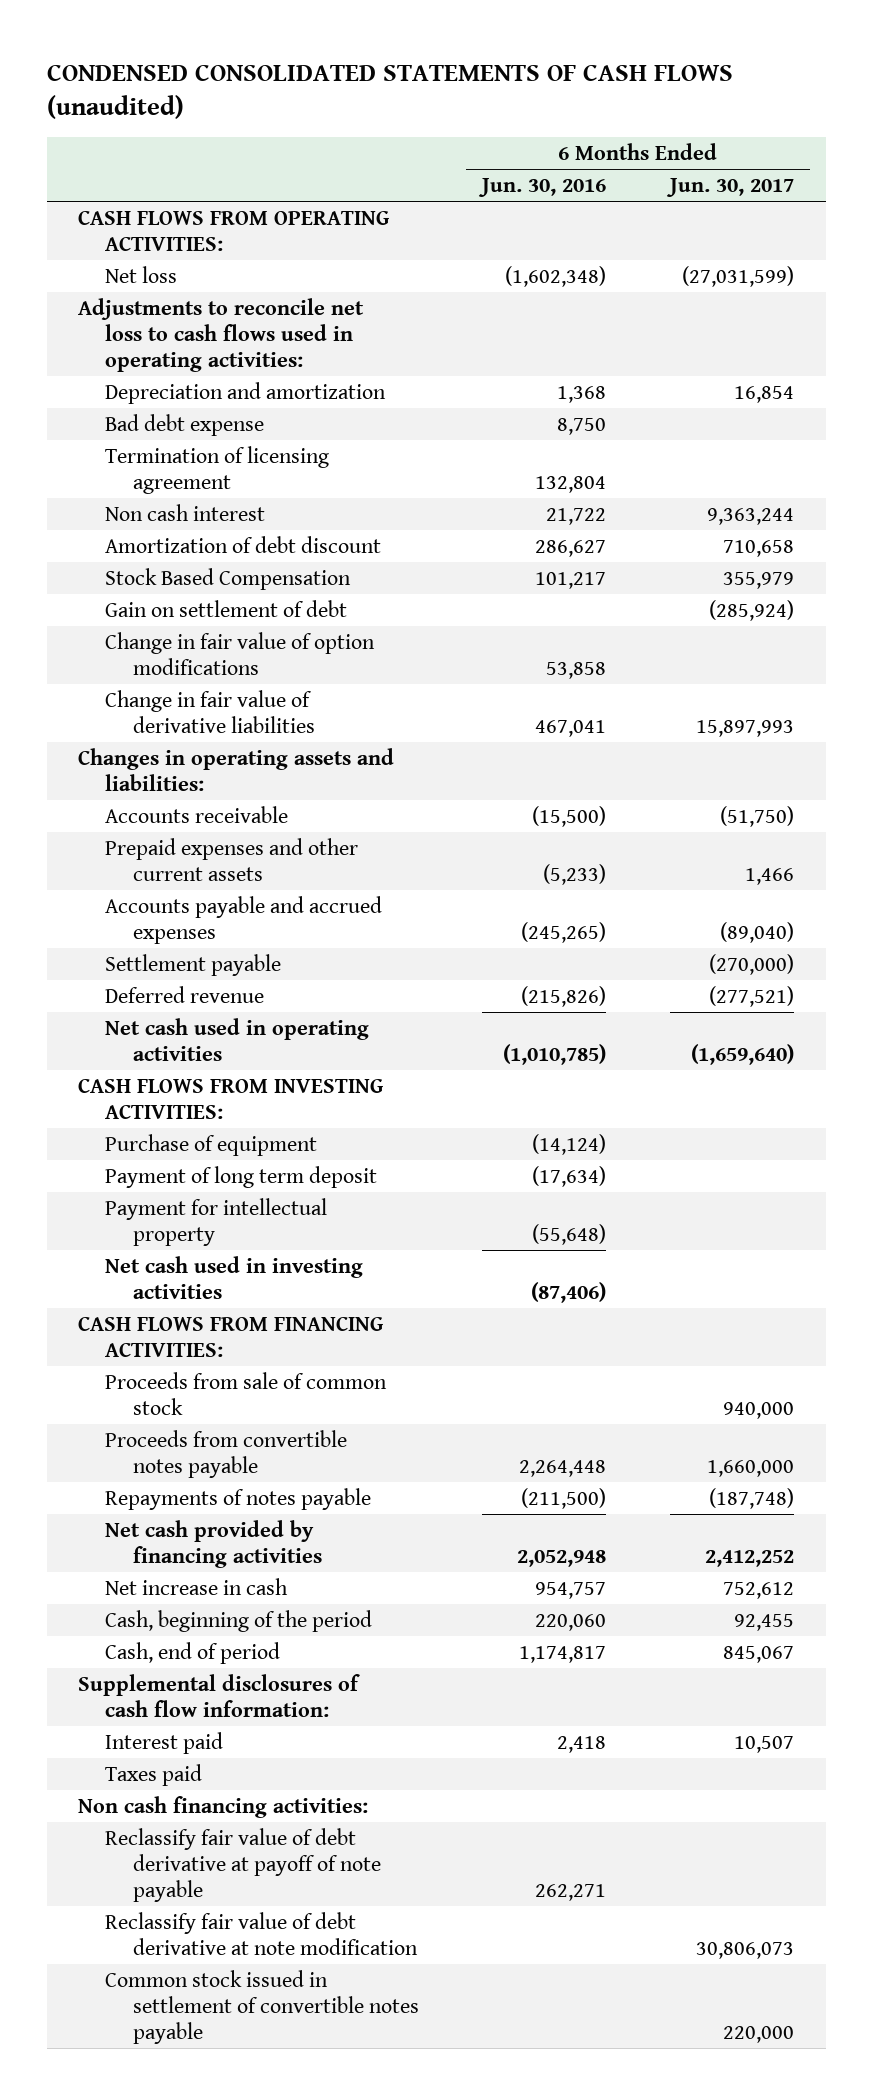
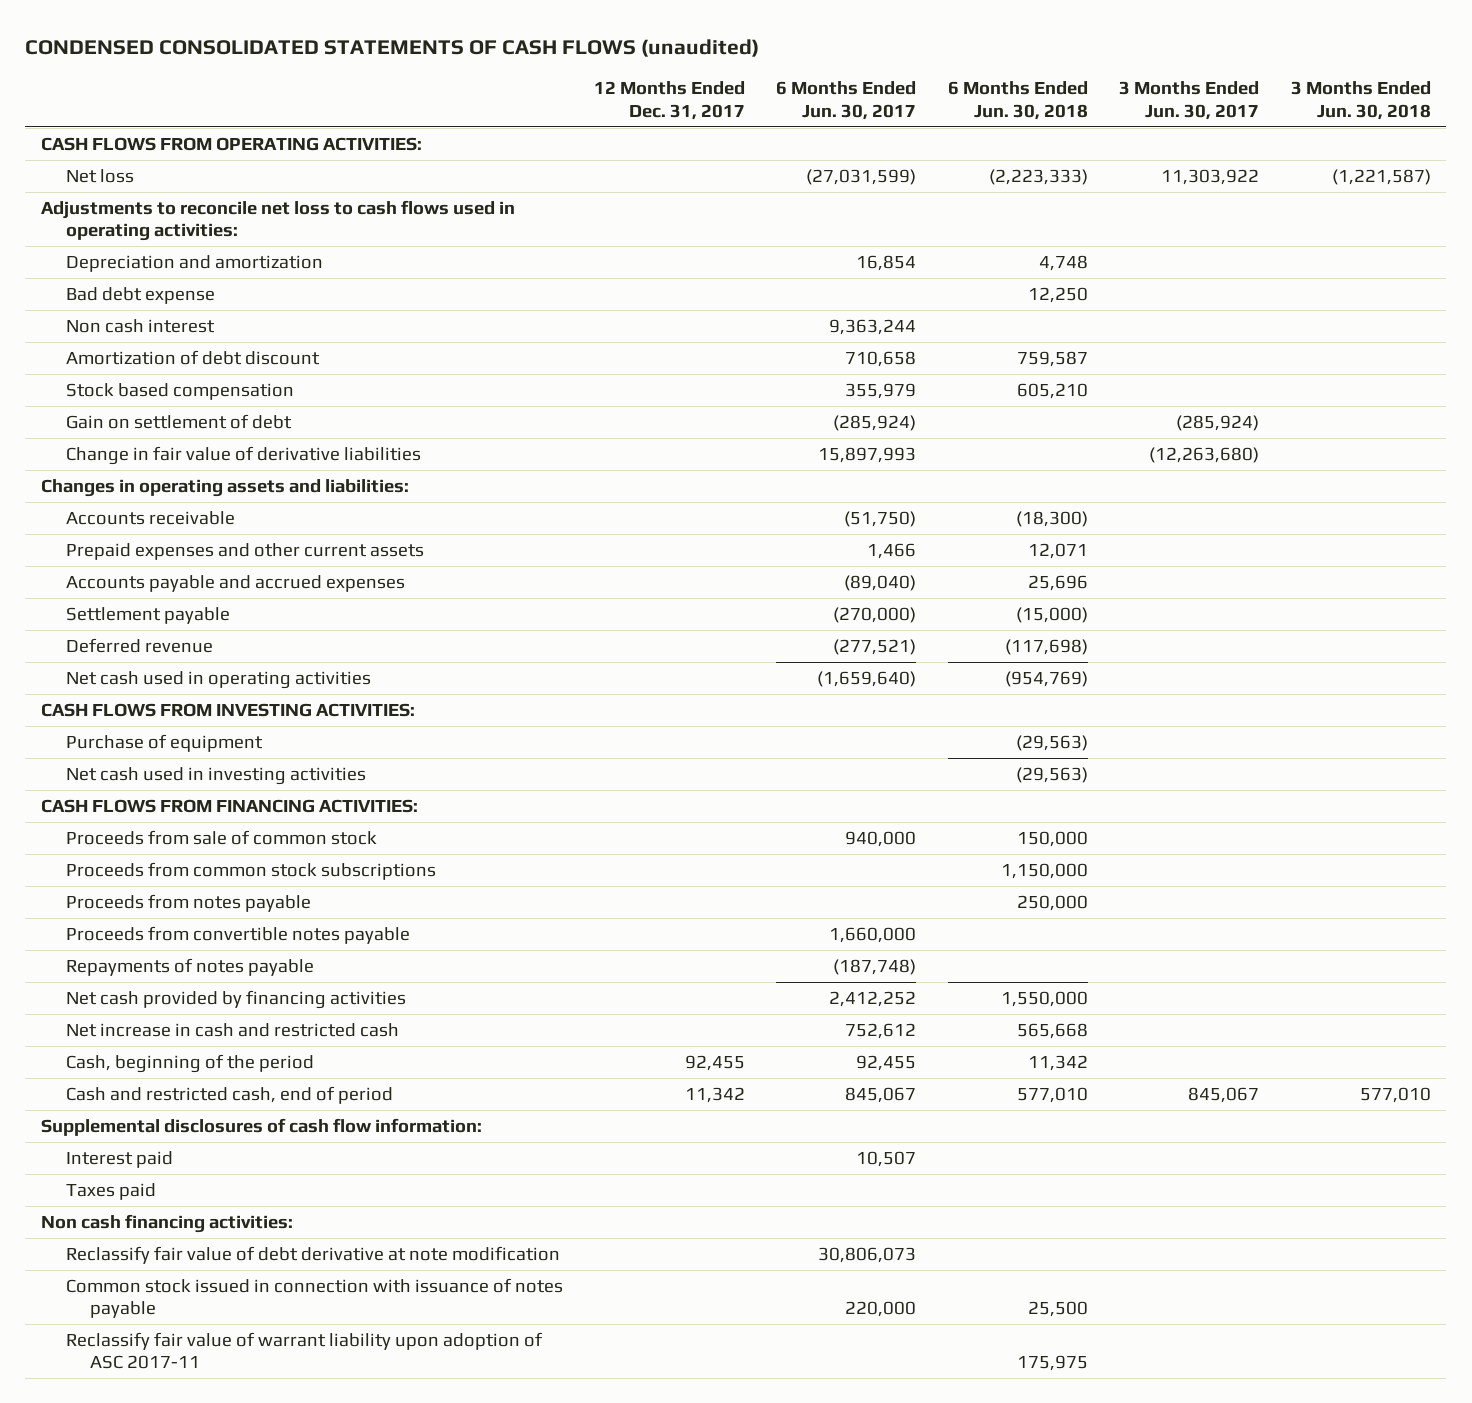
[478,178,607,198] Jun. 30, 2016 -> none
none -> [594,81,746,120] 12 Months Ended Dec. 31, 2017
none -> [947,81,1088,120] 6 Months Ended Jun. 30, 2018
none -> [1119,81,1260,120] 3 Months Ended Jun. 30, 2017
none -> [1290,81,1431,120] 3 Months Ended Jun. 30, 2018
[105,445,330,494] Termination of licensing agreement -> none
[105,567,352,590] Stock Based Compensation -> [65,382,294,400] Stock based compensation
[105,631,376,675] Change in fair value of option modifications -> none
[105,1165,378,1188] Payment of long term deposit -> none
[105,1197,328,1246] Payment for intellectual property -> none
none -> [65,861,436,880] Proceeds from common stock subscriptions
none -> [65,893,311,912] Proceeds from notes payable
[105,1577,289,1595] Net increase in cash -> [65,1022,399,1037] Net increase in cash and restricted cash
[105,1641,281,1664] Cash, end of period -> [65,1085,393,1104] Cash and restricted cash, end of period
[105,1827,381,1902] Reclassify fair value of debt derivative at payoff of note payable -> none
[105,1969,419,2044] Common stock issued in settlement of convertible notes payable -> [65,1277,563,1319] Common stock issued in connection with issuance of notes payable
none -> [65,1331,543,1370] Reclassify fair value of warrant liability upon adoption of ASC 2017-11

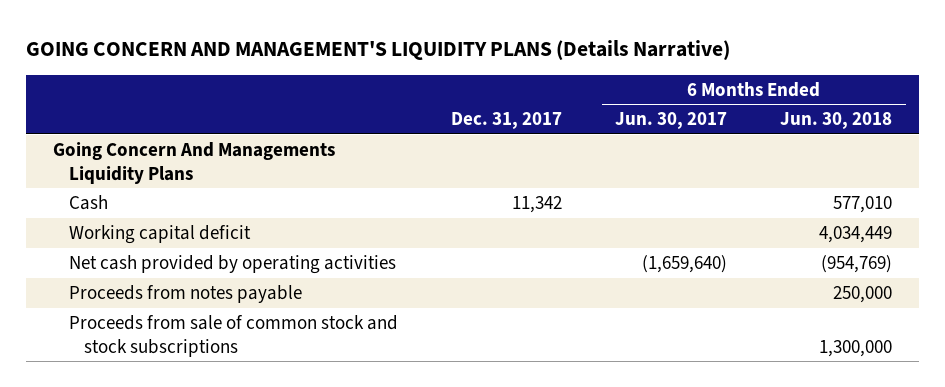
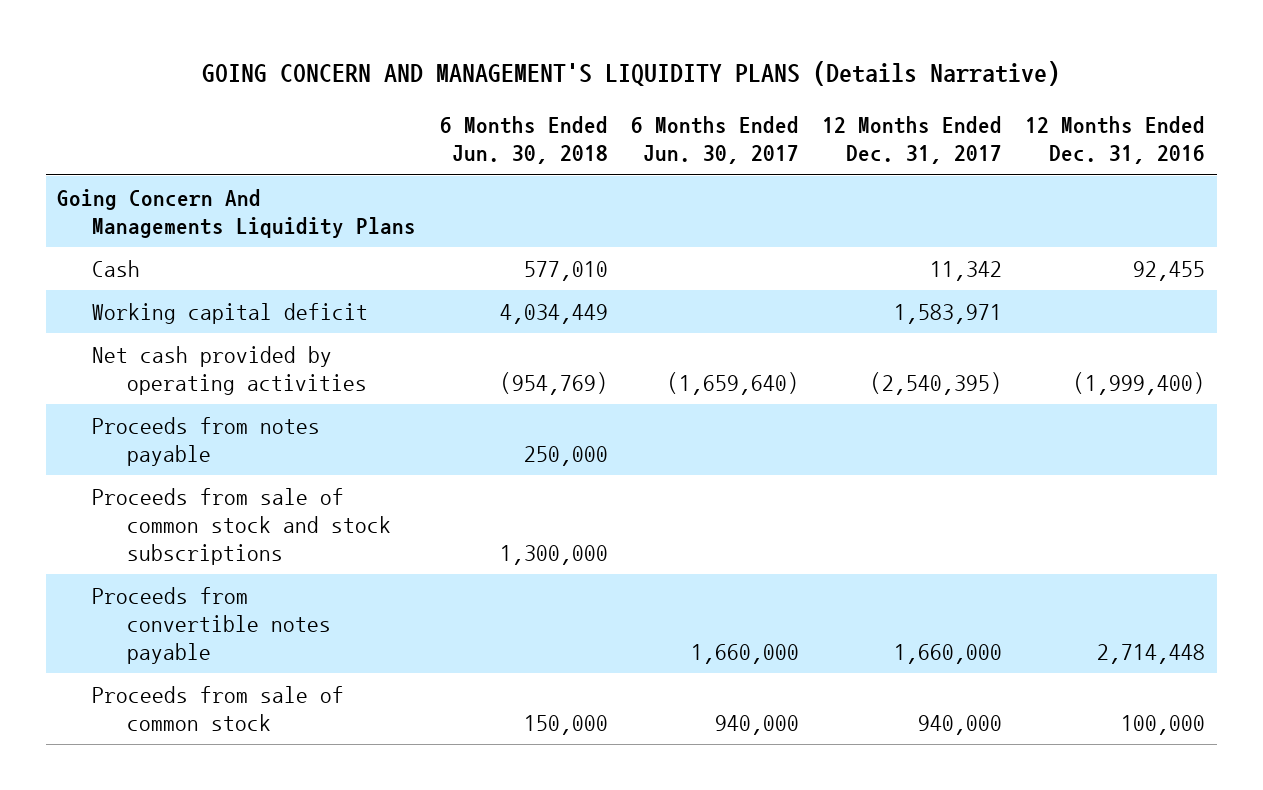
[450,112,562,130] Dec. 31, 2017 -> none
none -> [822,116,1003,165] 12 Months Ended Dec. 31, 2017
none -> [1025,116,1206,165] 12 Months Ended Dec. 31, 2016
none -> [92,586,332,664] Proceeds from convertible notes payable
none -> [92,685,345,731] Proceeds from sale of common stock

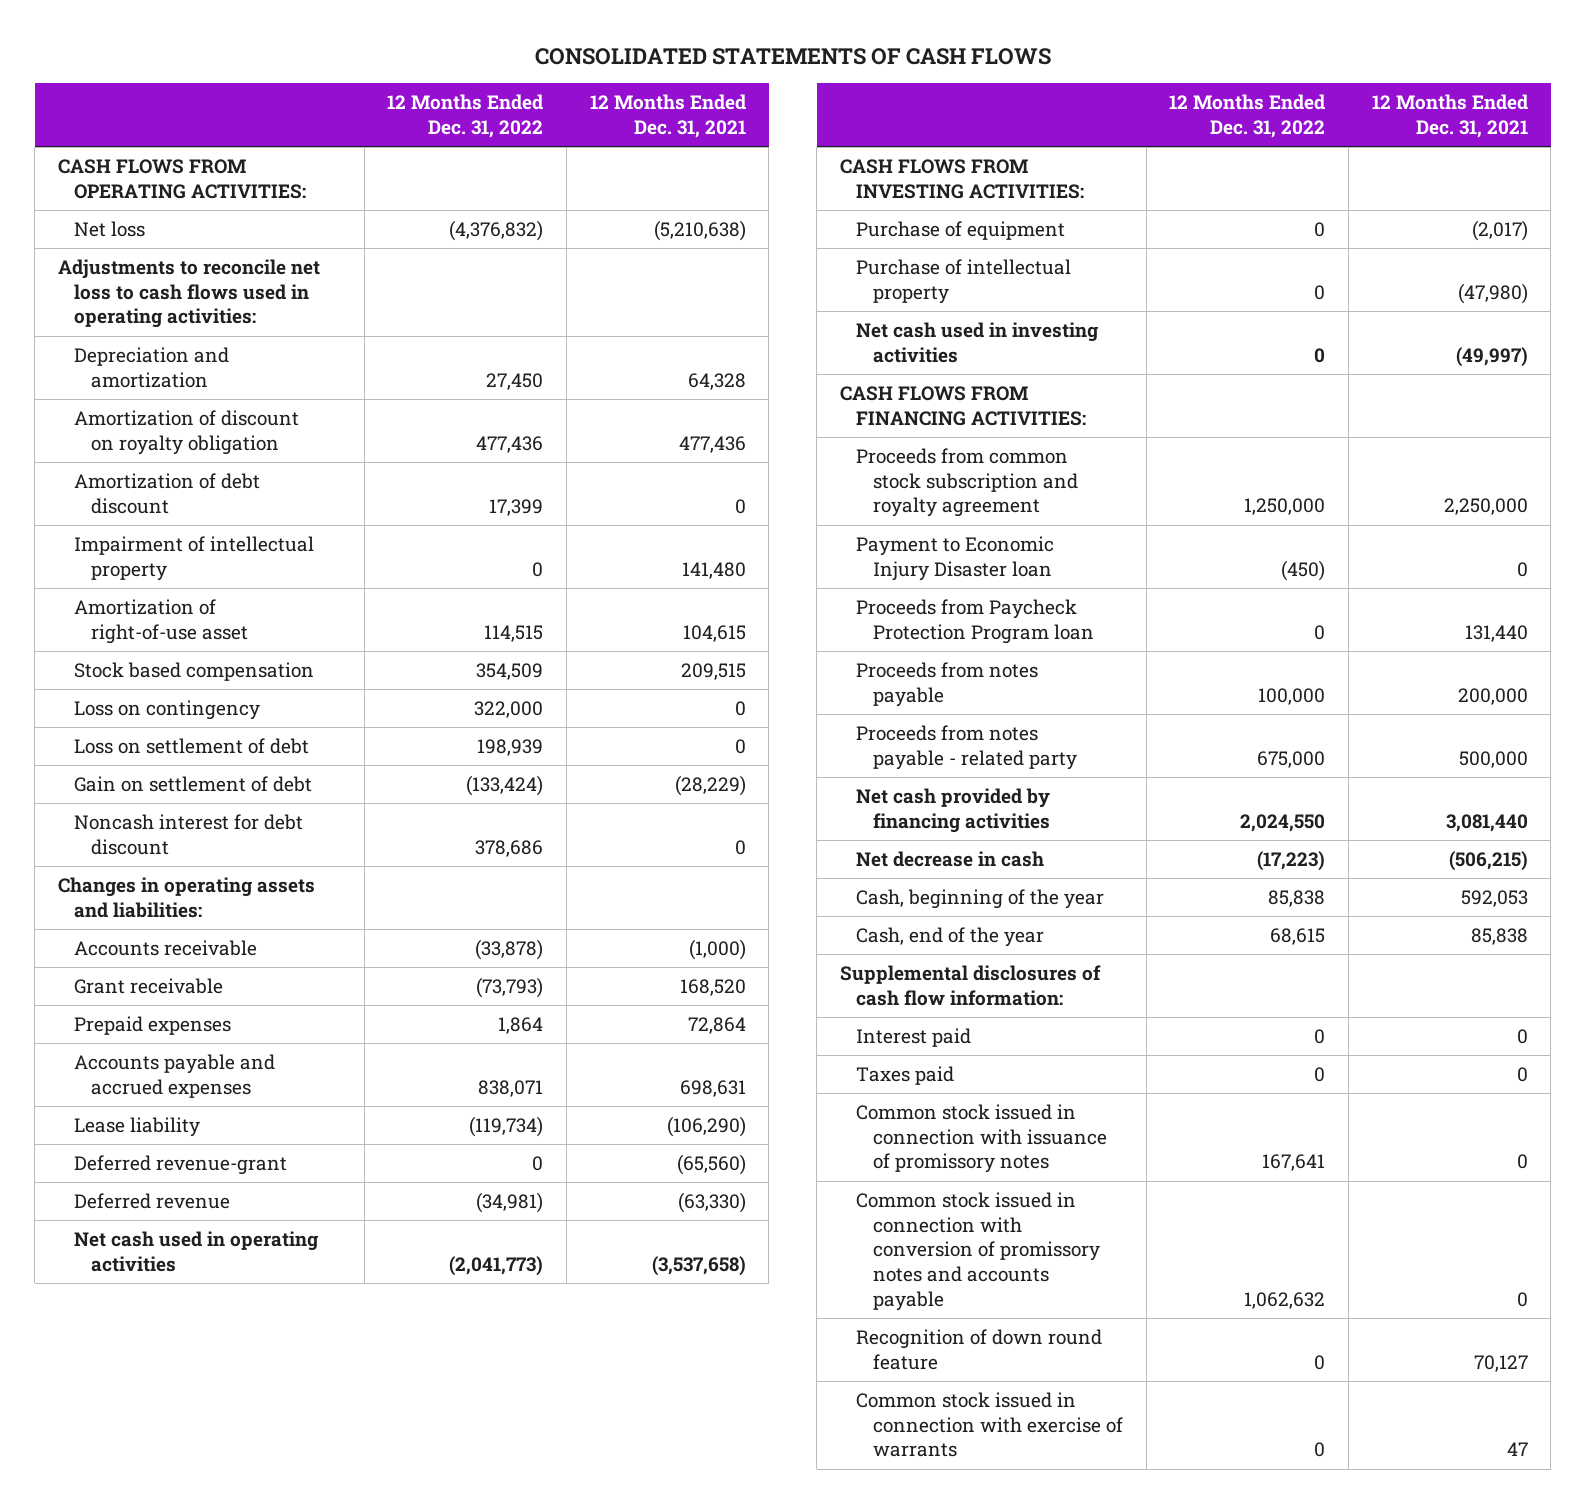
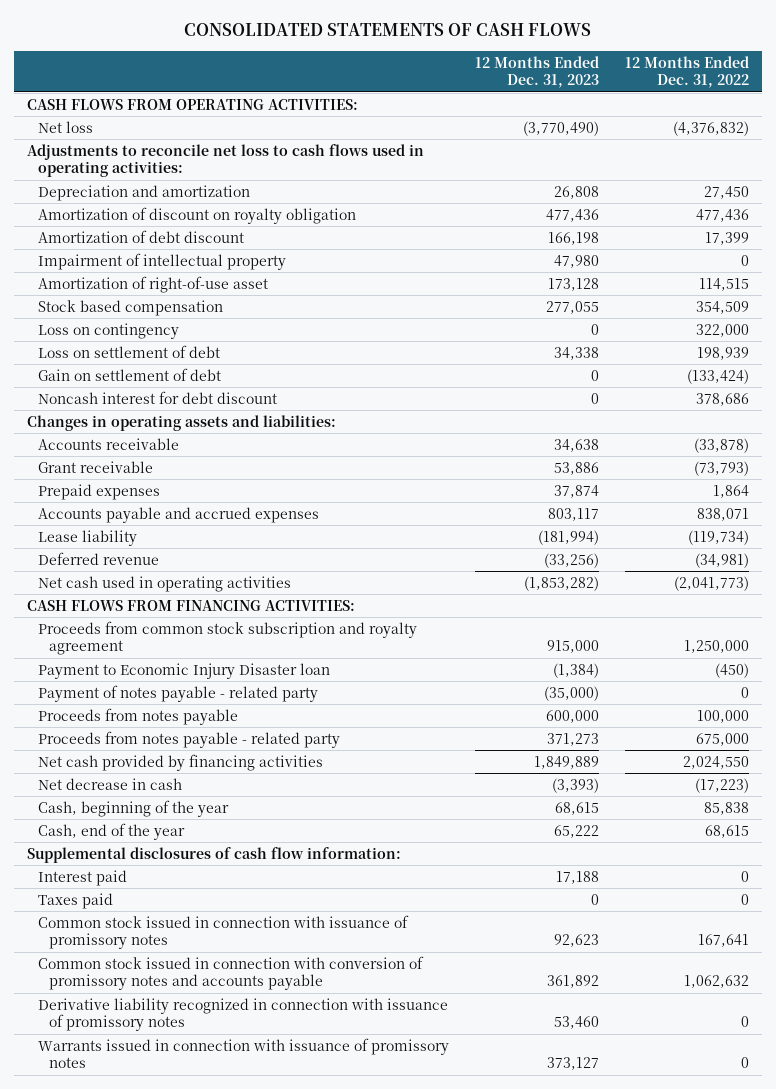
[589,94,746,138] 12 Months Ended Dec. 31, 2021 -> none
none -> [474,55,599,89] 12 Months Ended Dec. 31, 2023
[74,1154,288,1175] Deferred revenue-grant -> none
[839,158,1085,199] CASH FLOWS FROM INVESTING ACTIVITIES: -> none
[856,220,1066,240] Purchase of equipment -> none
[856,258,1072,304] Purchase of intellectual property -> none
[856,321,1099,363] Net cash used in investing activities -> none
[856,598,1095,644] Proceeds from Paycheck Protection Program loan -> none
none -> [38,684,319,702] Payment of notes payable - related party
[856,1328,1103,1370] Recognition of down round feature -> none
none -> [38,997,449,1032] Derivative liability recognized in connection with issuance of promissory notes
[856,1391,1124,1458] Common stock issued in connection with exercise of warrants -> [38,1037,450,1069] Warrants issued in connection with issuance of promissory notes

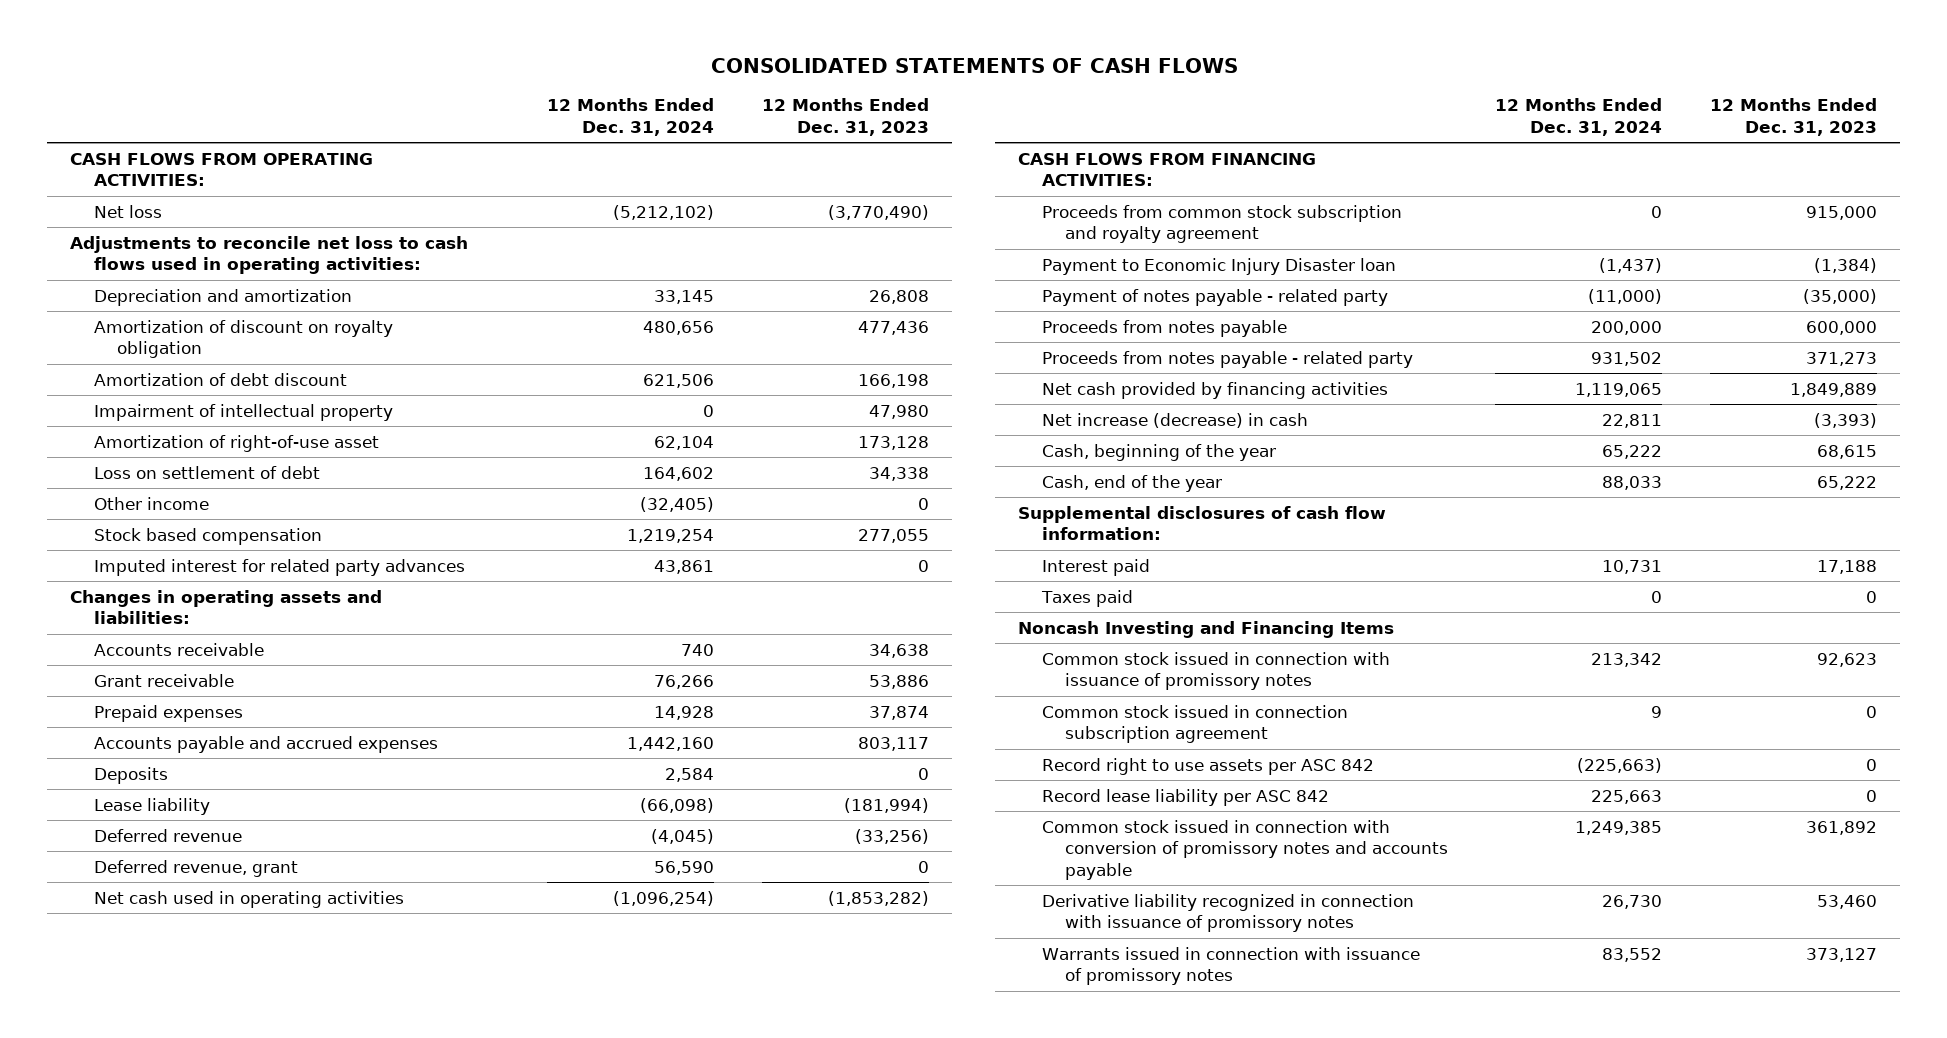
[624,55,749,89] 12 Months Ended Dec. 31, 2022 -> none
none -> [547,98,715,136] 12 Months Ended Dec. 31, 2024
[38,322,180,339] Loss on contingency -> none
[38,367,222,381] Gain on settlement of debt -> none
[38,390,278,404] Noncash interest for debt discount -> none
none -> [93,496,209,510] Other income
[38,299,224,316] Stock based compensation -> [93,527,322,545] Stock based compensation
none -> [93,558,465,576] Imputed interest for related party advances
none -> [93,766,168,784] Deposits
none -> [93,859,298,877] Deferred revenue, grant
[38,777,183,790] Net decrease in cash -> [1041,412,1308,428] Net increase (decrease) in cash
none -> [1018,620,1395,638] Noncash Investing and Financing Items
none -> [1041,704,1348,744] Common stock issued in connection subscription agreement
none -> [1041,757,1374,775] Record right to use assets per ASC 842
none -> [1041,788,1329,806] Record lease liability per ASC 842

